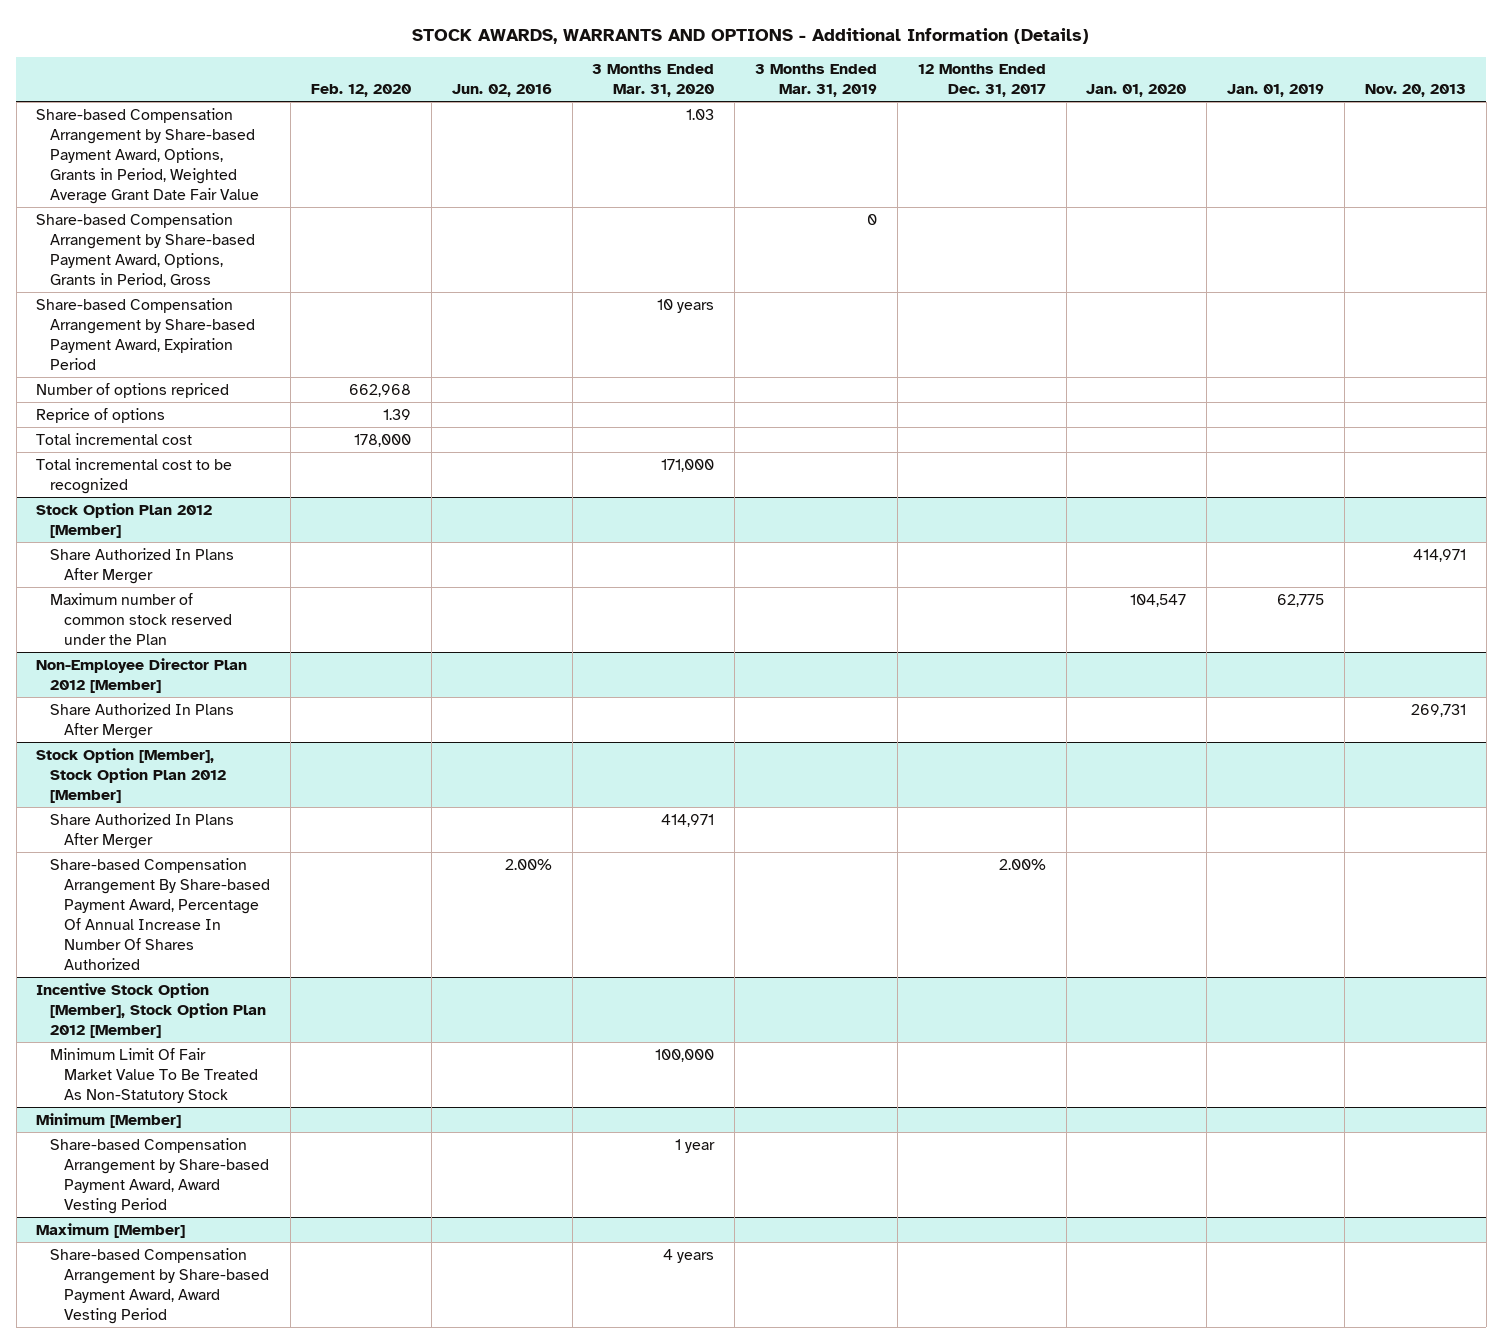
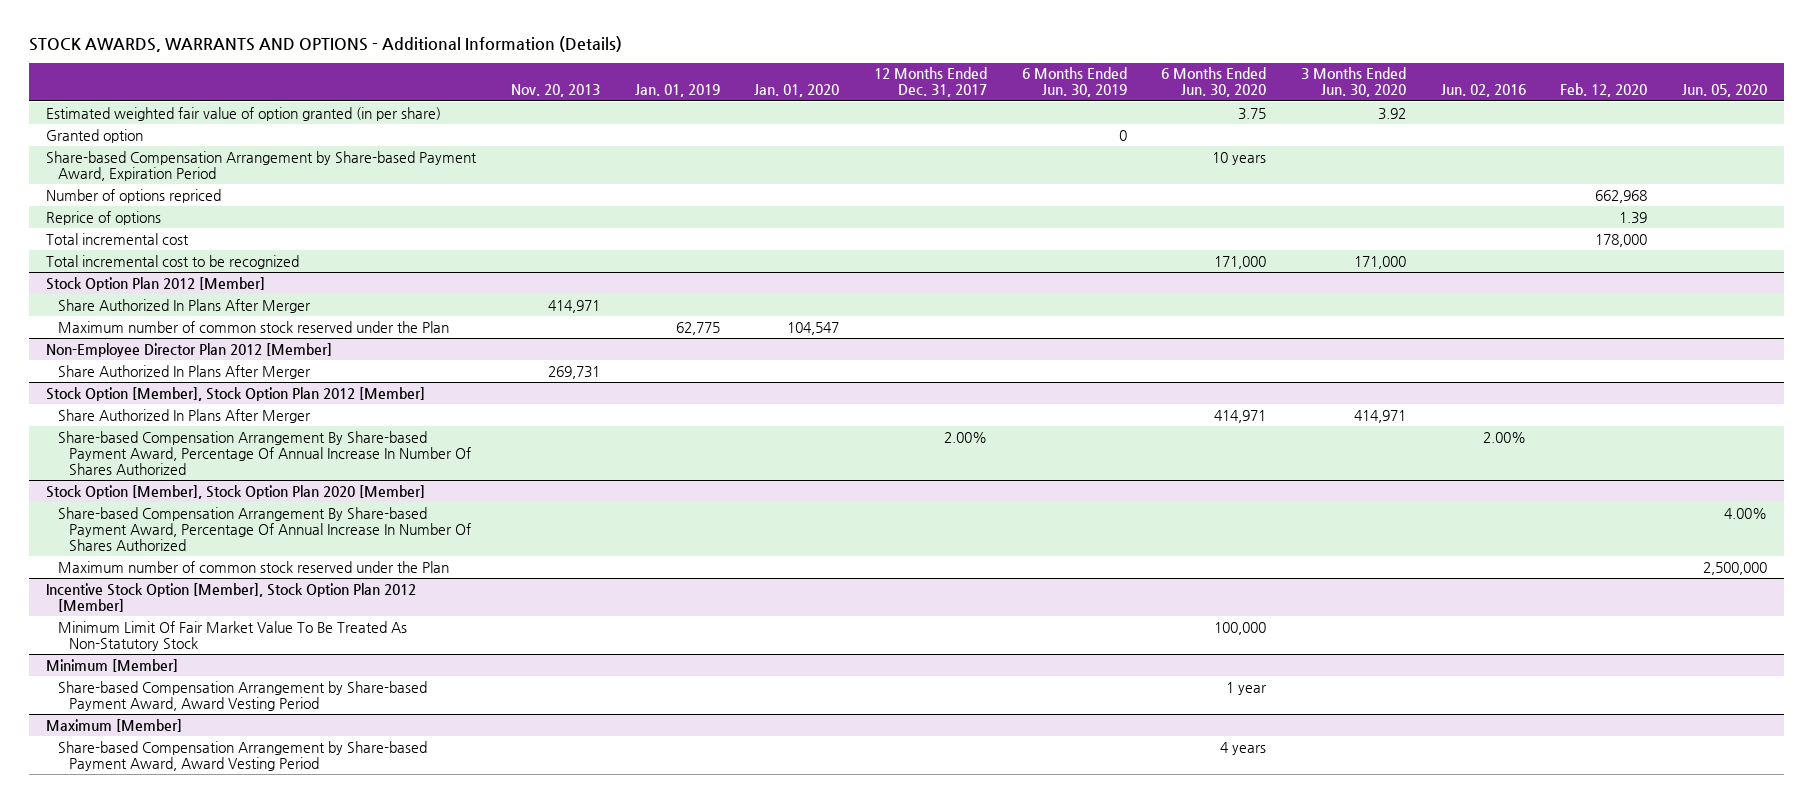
[592,64,715,98] 3 Months Ended Mar. 31, 2020 -> none
[755,64,878,98] 3 Months Ended Mar. 31, 2019 -> none
none -> [1021,67,1127,98] 6 Months Ended Jun. 30, 2019
none -> [1161,67,1267,98] 6 Months Ended Jun. 30, 2020
none -> [1300,67,1406,98] 3 Months Ended Jun. 30, 2020
none -> [1681,84,1767,98] Jun. 05, 2020
[36,107,260,204] Share-based Compensation Arrangement by Share-based Payment Award, Options, Grants in Period, Weighted Average Grant Date Fair Value -> [46,106,442,121] Estimated weighted fair value of option granted (in per share)
[36,212,256,287] Share-based Compensation Arrangement by Share-based Payment Award, Options, Grants in Period, Gross -> [46,128,144,143] Granted option
none -> [46,484,426,499] Stock Option [Member], Stock Option Plan 2020 [Member]
none -> [57,506,472,551] Share-based Compensation Arrangement By Share-based Payment Award, Percentage Of Annual Increase In Number Of Shares Authorized
none -> [57,560,449,573] Maximum number of common stock reserved under the Plan

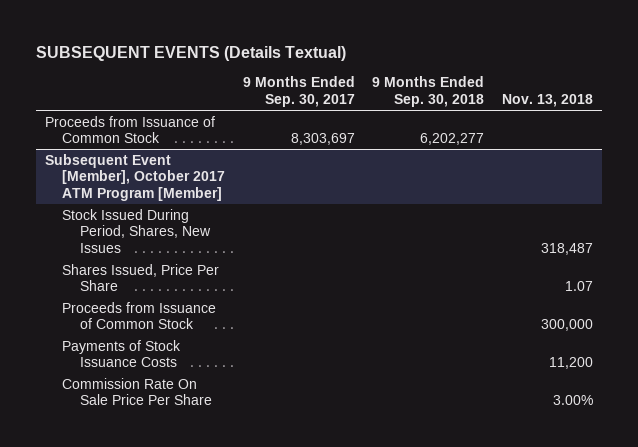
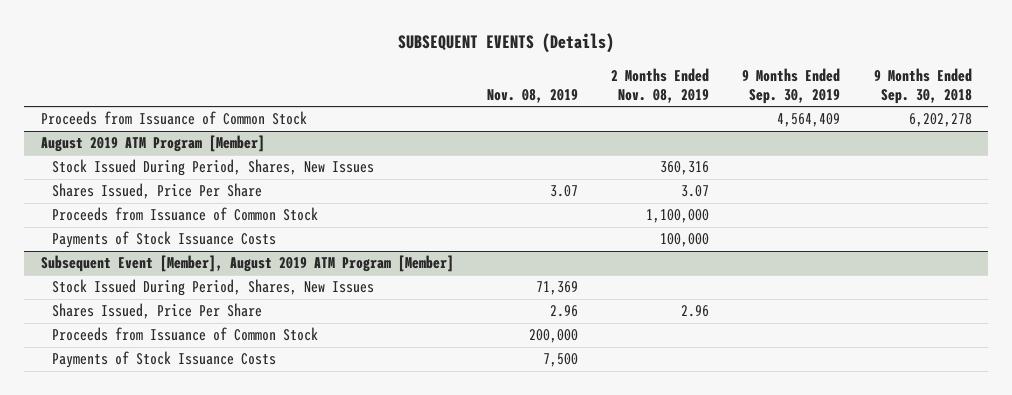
[36,45,347,61] SUBSEQUENT EVENTS (Details Textual) -> [398,33,615,54] SUBSEQUENT EVENTS (Details)
[242,76,355,107] 9 Months Ended Sep. 30, 2017 -> none
[501,93,593,107] Nov. 13, 2018 -> none
none -> [486,89,578,104] Nov. 08, 2019
none -> [611,67,710,104] 2 Months Ended Nov. 08, 2019
none -> [742,67,841,105] 9 Months Ended Sep. 30, 2019
[420,133,485,146] 6,202,277 -> [908,113,972,128] 6,202,278
none -> [40,135,265,153] August 2019 ATM Program [Member]
none -> [52,159,375,177] Stock Issued During Period, Shares, New Issues
none -> [52,183,263,200] Shares Issued, Price Per Share
none -> [52,207,319,222] Proceeds from Issuance of Common Stock
none -> [52,231,277,249] Payments of Stock Issuance Costs
[44,153,226,201] Subsequent Event [Member], October 2017 ATM Program [Member] -> [40,255,454,273] Subsequent Event [Member], August 2019 ATM Program [Member]
[62,377,212,406] Commission Rate On Sale Price Per Share -> none

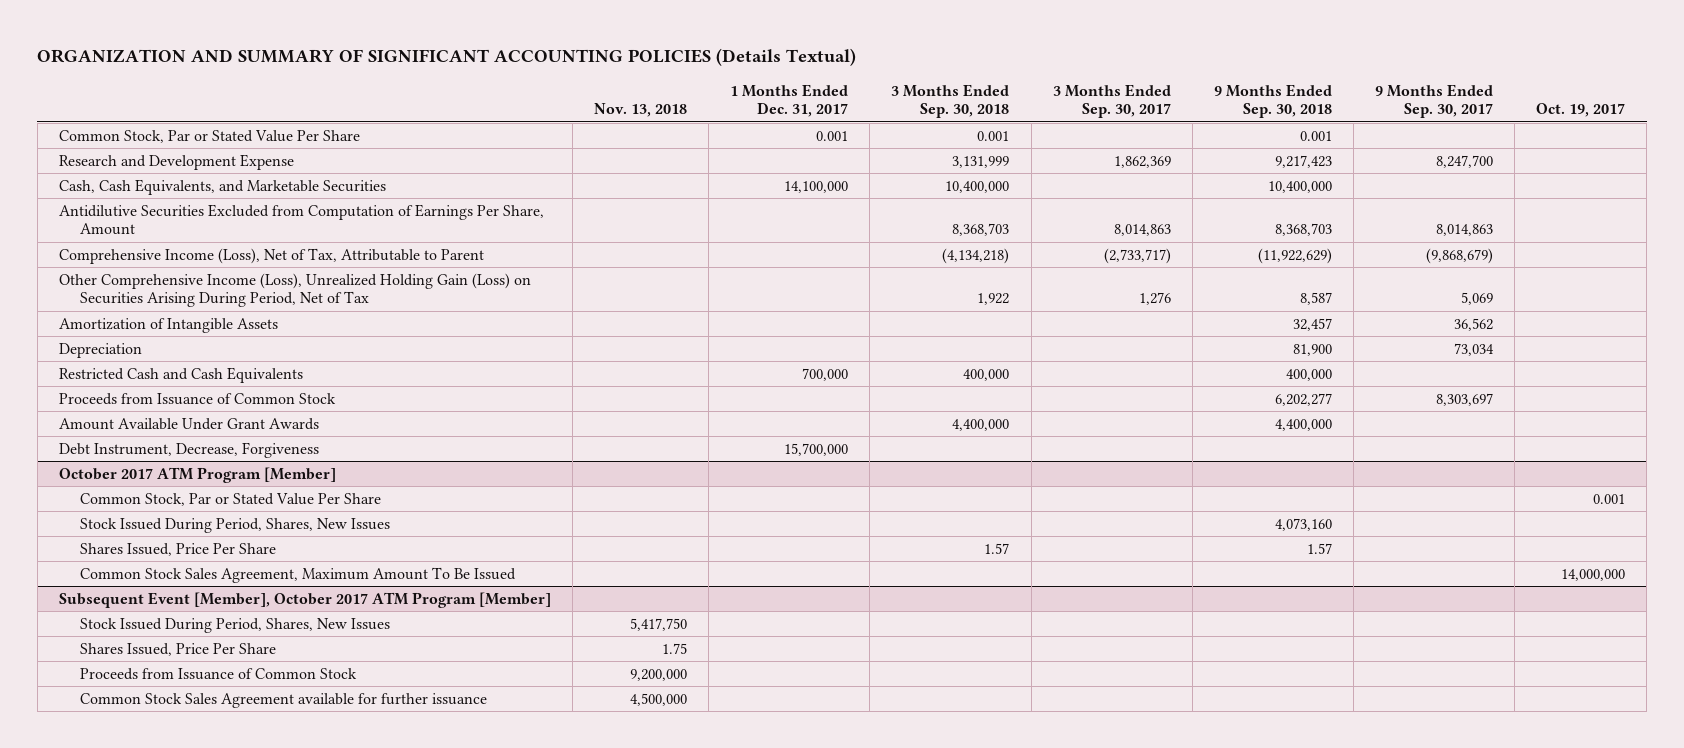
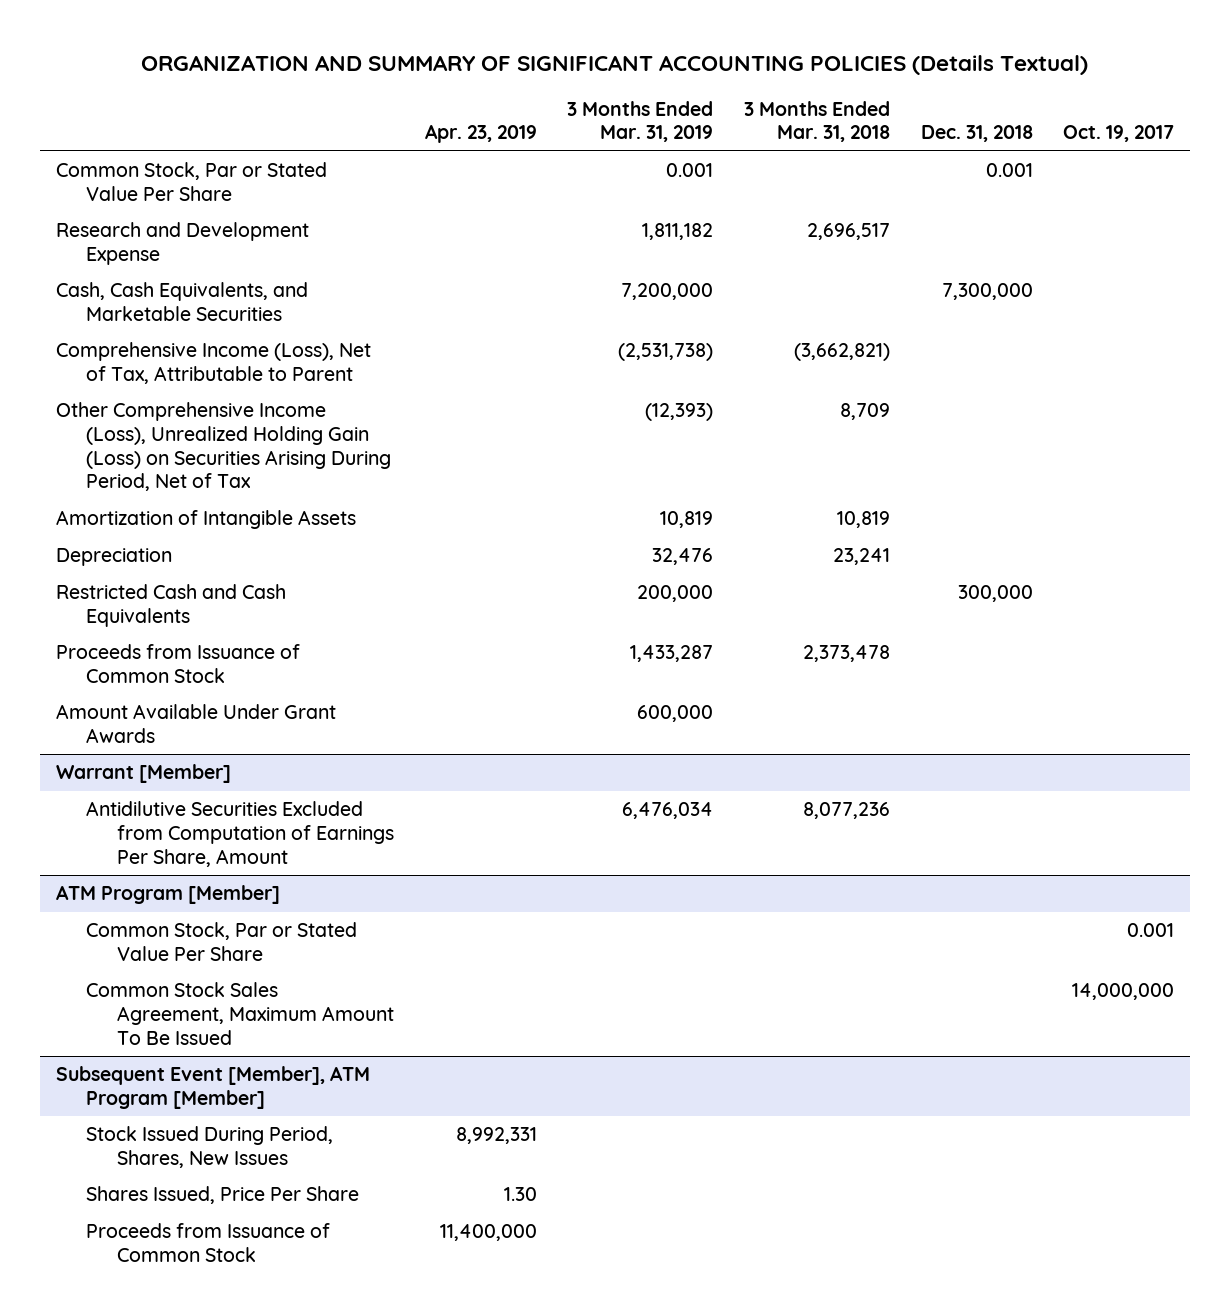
[593,103,687,118] Nov. 13, 2018 -> none
[730,83,849,118] 1 Months Ended Dec. 31, 2017 -> none
[891,83,1010,119] 3 Months Ended Sep. 30, 2018 -> none
[1052,83,1171,119] 3 Months Ended Sep. 30, 2017 -> none
[1213,83,1332,119] 9 Months Ended Sep. 30, 2018 -> none
[1375,83,1494,119] 9 Months Ended Sep. 30, 2017 -> none
none -> [424,124,537,144] Apr. 23, 2019
none -> [567,100,714,143] 3 Months Ended Mar. 31, 2019
none -> [743,100,890,143] 3 Months Ended Mar. 31, 2018
none -> [920,125,1033,143] Dec. 31, 2018
[58,203,544,236] Antidilutive Securities Excluded from Computation of Earnings Per Share, Amount -> none
[58,441,319,458] Debt Instrument, Decrease, Forgiveness -> none
none -> [55,764,231,784] Warrant [Member]
none -> [86,801,394,867] Antidilutive Securities Excluded from Computation of Earnings Per Share, Amount
[58,466,336,483] October 2017 ATM Program [Member] -> [55,885,280,905] ATM Program [Member]
[79,517,390,533] Stock Issued During Period, Shares, New Issues -> none
[79,542,276,556] Shares Issued, Price Per Share -> none
[58,591,551,608] Subsequent Event [Member], October 2017 ATM Program [Member] -> [55,1066,370,1109] Subsequent Event [Member], ATM Program [Member]
[79,692,487,708] Common Stock Sales Agreement available for further issuance -> none

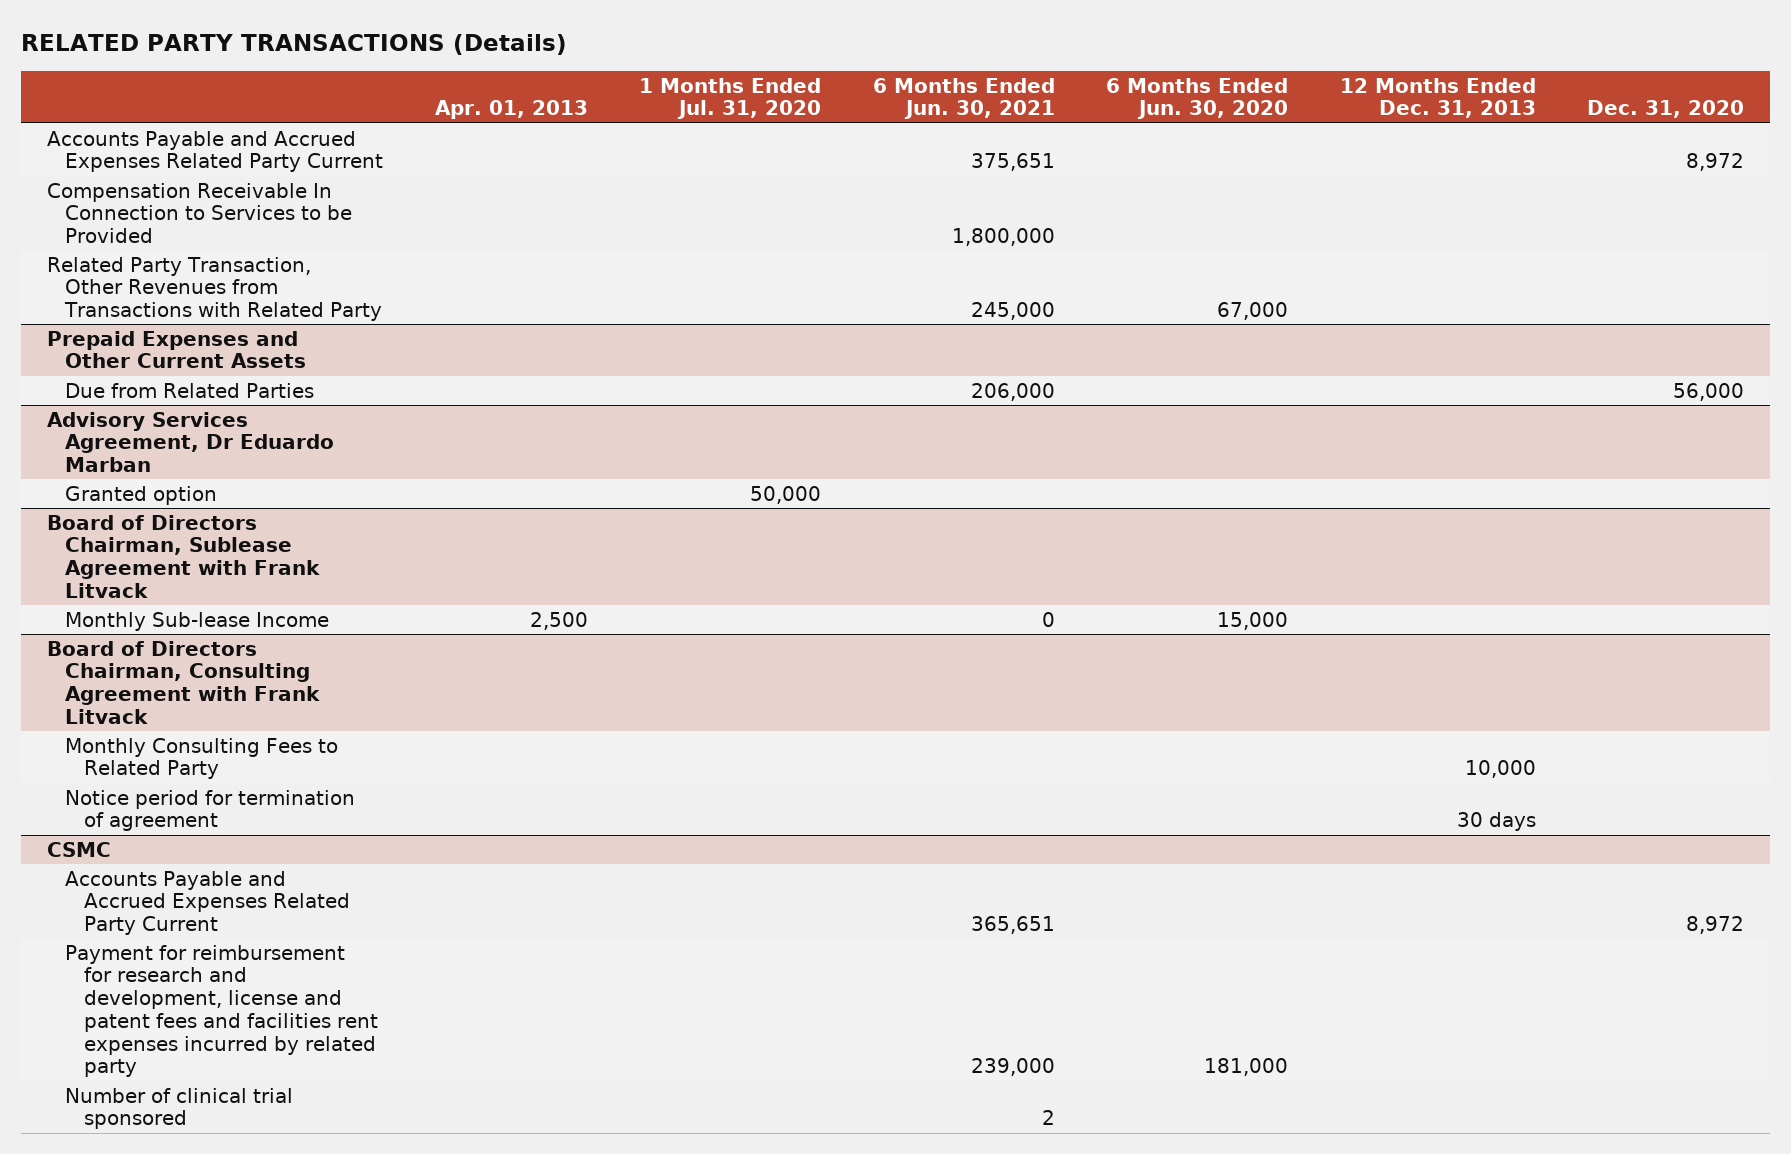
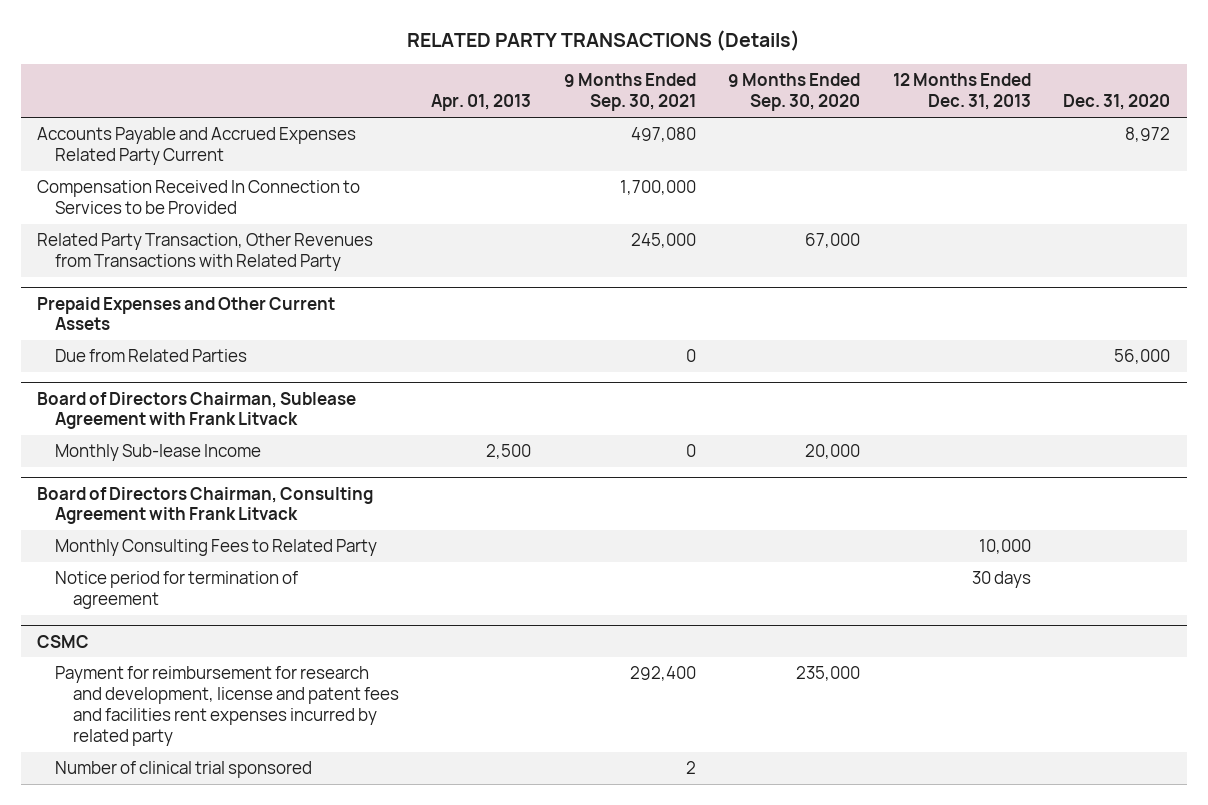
[639,77,822,120] 1 Months Ended Jul. 31, 2020 -> none
[872,77,1055,120] 6 Months Ended Jun. 30, 2021 -> none
[1106,77,1289,120] 6 Months Ended Jun. 30, 2020 -> none
none -> [563,73,696,112] 9 Months Ended Sep. 30, 2021
none -> [728,73,861,112] 9 Months Ended Sep. 30, 2020
[46,182,353,244] Compensation Receivable In Connection to Services to be Provided -> [37,180,361,215] Compensation Received In Connection to Services to be Provided
[46,411,335,473] Advisory Services Agreement, Dr Eduardo Marban -> none
[65,485,218,505] Granted option -> none
[65,870,350,936] Accounts Payable and Accrued Expenses Related Party Current -> none

